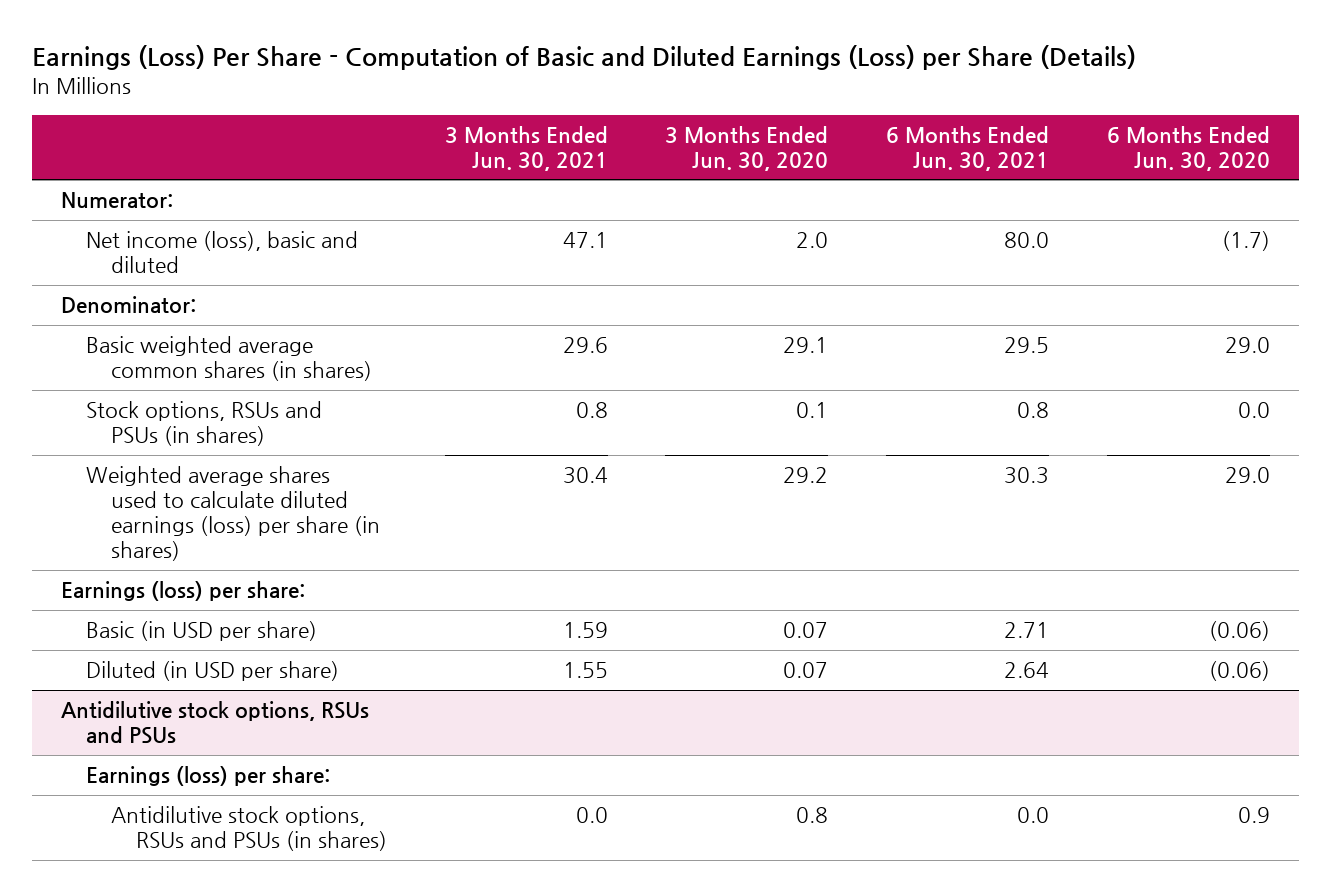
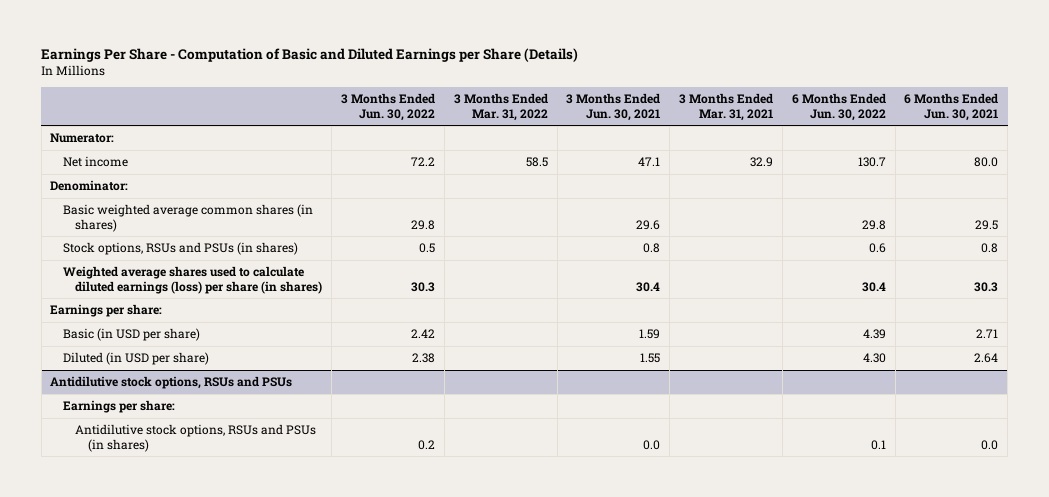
[31,44,1136,70] Earnings (Loss) Per Share - Computation of Basic and Diluted Earnings (Loss) per Share (Details) -> [41,48,579,63] Earnings Per Share - Computation of Basic and Diluted Earnings per Share (Details)
[665,125,829,171] 3 Months Ended Jun. 30, 2020 -> none
[1107,125,1271,171] 6 Months Ended Jun. 30, 2020 -> none
none -> [341,93,436,121] 3 Months Ended Jun. 30, 2022
none -> [453,93,548,121] 3 Months Ended Mar. 31, 2022
none -> [679,93,774,121] 3 Months Ended Mar. 31, 2021
none -> [791,93,886,121] 6 Months Ended Jun. 30, 2022
[85,231,358,274] Net income (loss), basic and diluted -> [62,156,128,168] Net income
[60,581,305,602] Earnings (loss) per share: -> [50,304,163,318] Earnings per share:
[85,766,330,787] Earnings (loss) per share: -> [62,400,175,414] Earnings per share:

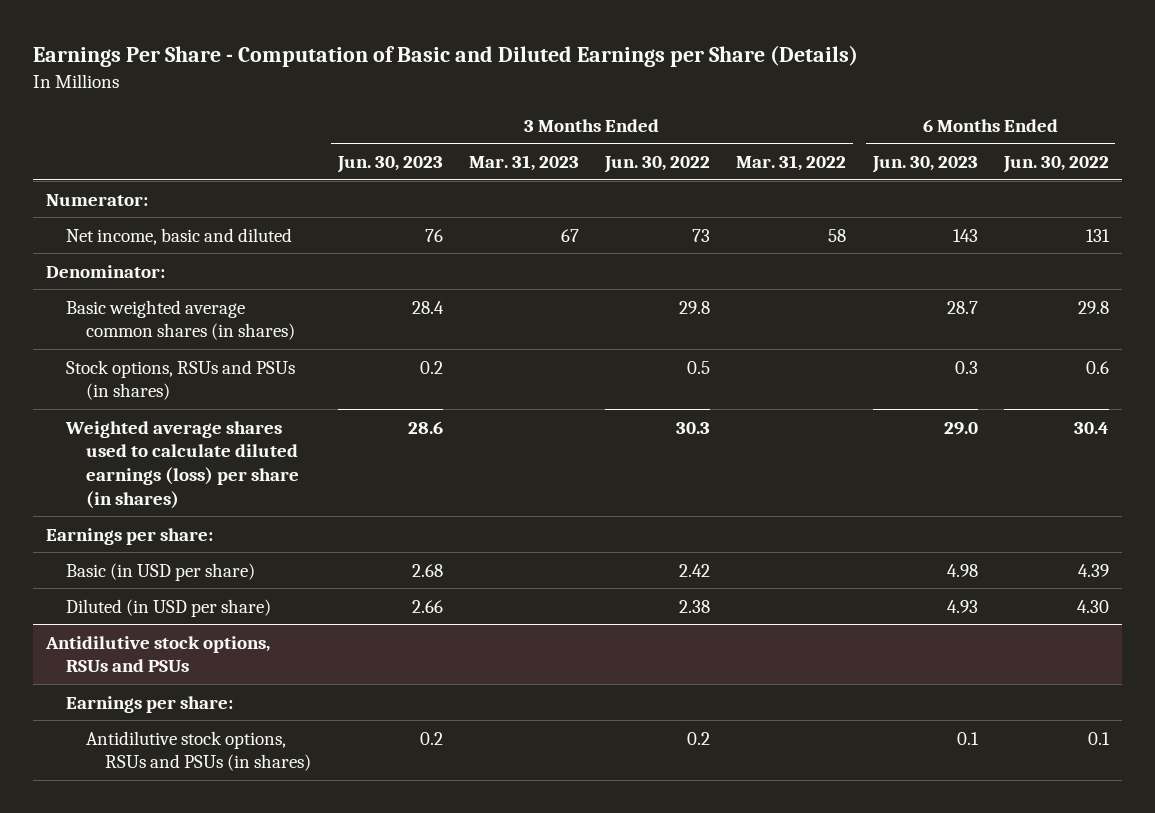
[566,93,661,121] 3 Months Ended Jun. 30, 2021 -> none
[679,93,774,121] 3 Months Ended Mar. 31, 2021 -> none
[904,93,999,121] 6 Months Ended Jun. 30, 2021 -> none
none -> [336,156,443,174] Jun. 30, 2023
none -> [468,155,579,172] Mar. 31, 2023
none -> [871,156,978,174] Jun. 30, 2023
[62,156,128,168] Net income -> [65,227,292,245] Net income, basic and diluted
[411,157,436,167] 72.2 -> [692,228,711,242] 73
[525,157,548,168] 58.5 -> [828,228,847,242] 58
[857,157,886,168] 130.7 -> [1085,228,1110,242] 131

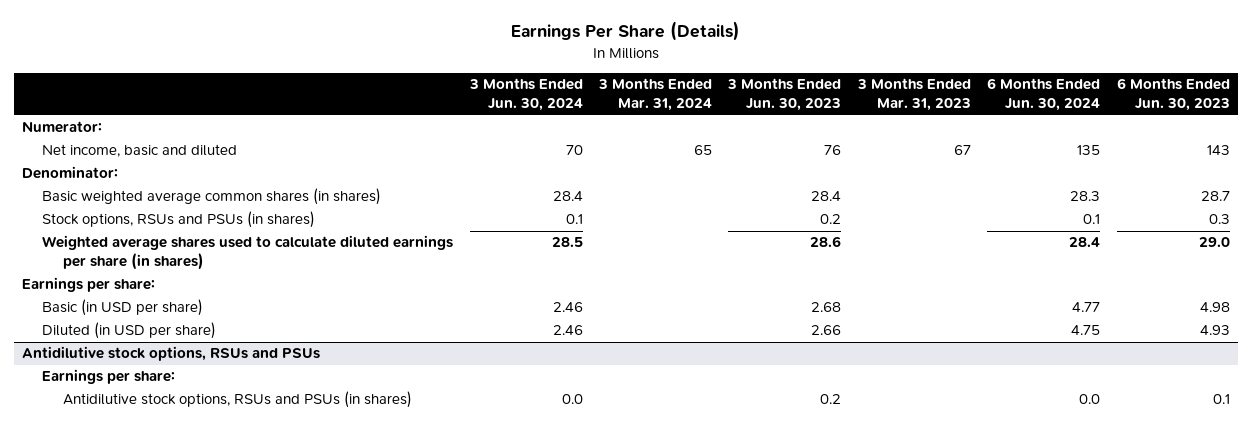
[32,45,858,68] Earnings Per Share - Computation of Basic and Diluted Earnings per Share (Details) -> [510,21,740,42] Earnings Per Share (Details)
[604,156,711,174] Jun. 30, 2022 -> none
[736,155,847,172] Mar. 31, 2022 -> none
[1002,156,1109,174] Jun. 30, 2022 -> none
none -> [468,78,583,112] 3 Months Ended Jun. 30, 2024
none -> [598,78,713,112] 3 Months Ended Mar. 31, 2024
none -> [987,78,1101,112] 6 Months Ended Jun. 30, 2024
[64,420,299,509] Weighted average shares used to calculate diluted earnings (loss) per share (in shares) -> [42,235,454,271] Weighted average shares used to calculate diluted earnings per share (in shares)

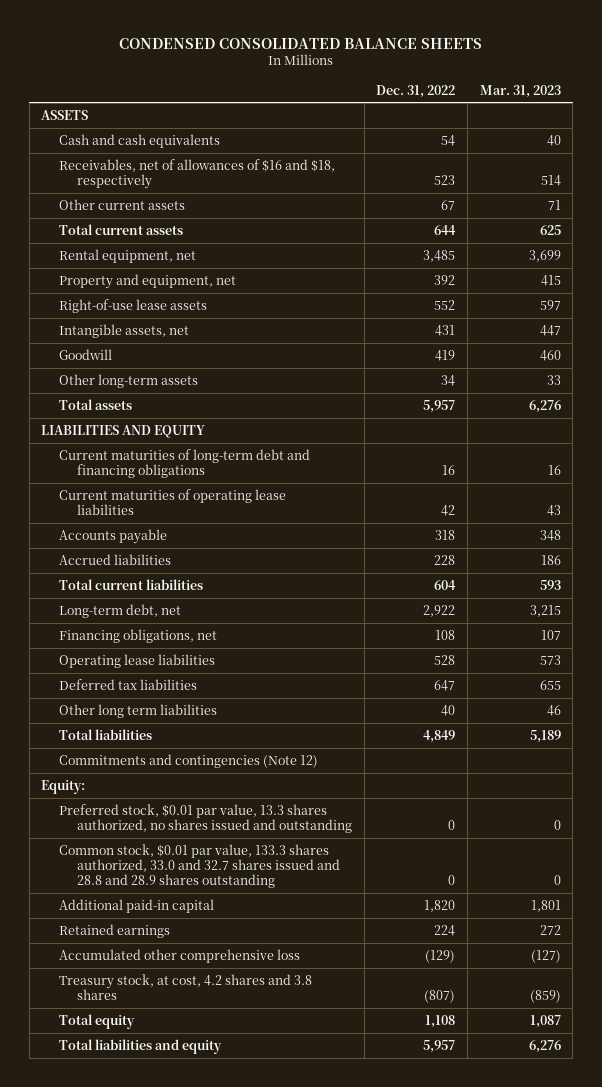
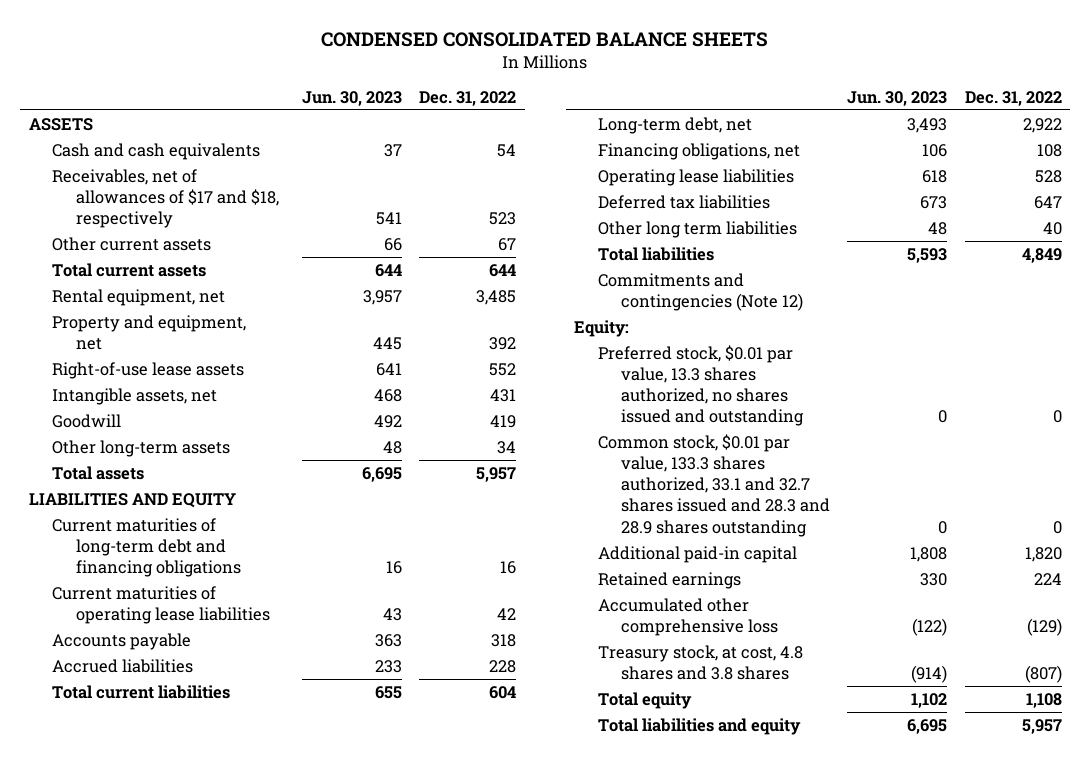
[479,84,561,98] Mar. 31, 2023 -> none
none -> [301,90,402,106] Jun. 30, 2023
[59,158,336,189] Receivables, net of allowances of $16 and $18, respectively -> [52,168,279,229] Receivables, net of allowances of $17 and $18, respectively
[59,843,341,889] Common stock, $0.01 par value, 133.3 shares authorized, 33.0 and 32.7 shares issued and 28.8 and 28.9 shares outstanding -> [597,433,831,537] Common stock, $0.01 par value, 133.3 shares authorized, 33.1 and 32.7 shares issued and 28.3 and 28.9 shares outstanding
[59,973,313,1000] Treasury stock, at cost, 4.2 shares and 3.8 shares -> [597,644,803,681] Treasury stock, at cost, 4.8 shares and 3.8 shares

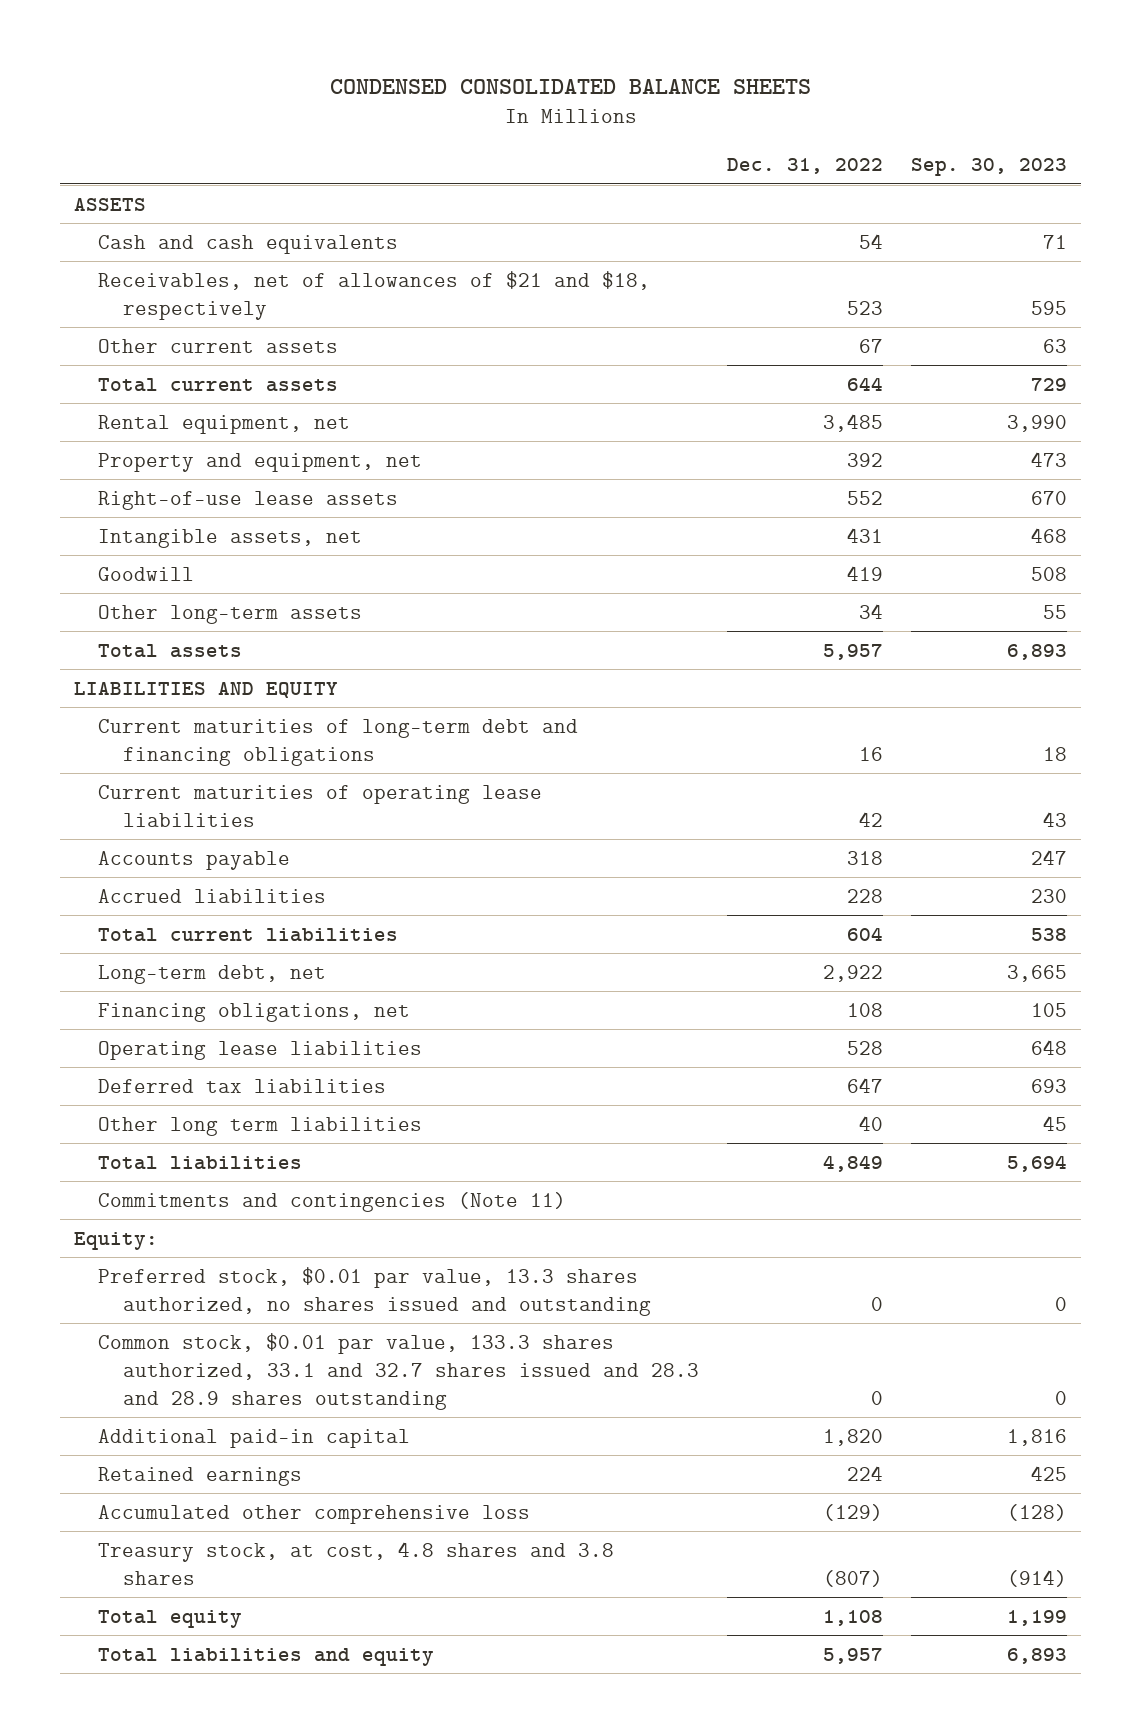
[301,90,402,106] Jun. 30, 2023 -> none
none -> [911,158,1068,177] Sep. 30, 2023
[52,168,279,229] Receivables, net of allowances of $17 and $18, respectively -> [98,270,651,320] Receivables, net of allowances of $21 and $18, respectively
[597,272,804,312] Commitments and contingencies (Note 12) -> [98,1191,567,1212] Commitments and contingencies (Note 11)

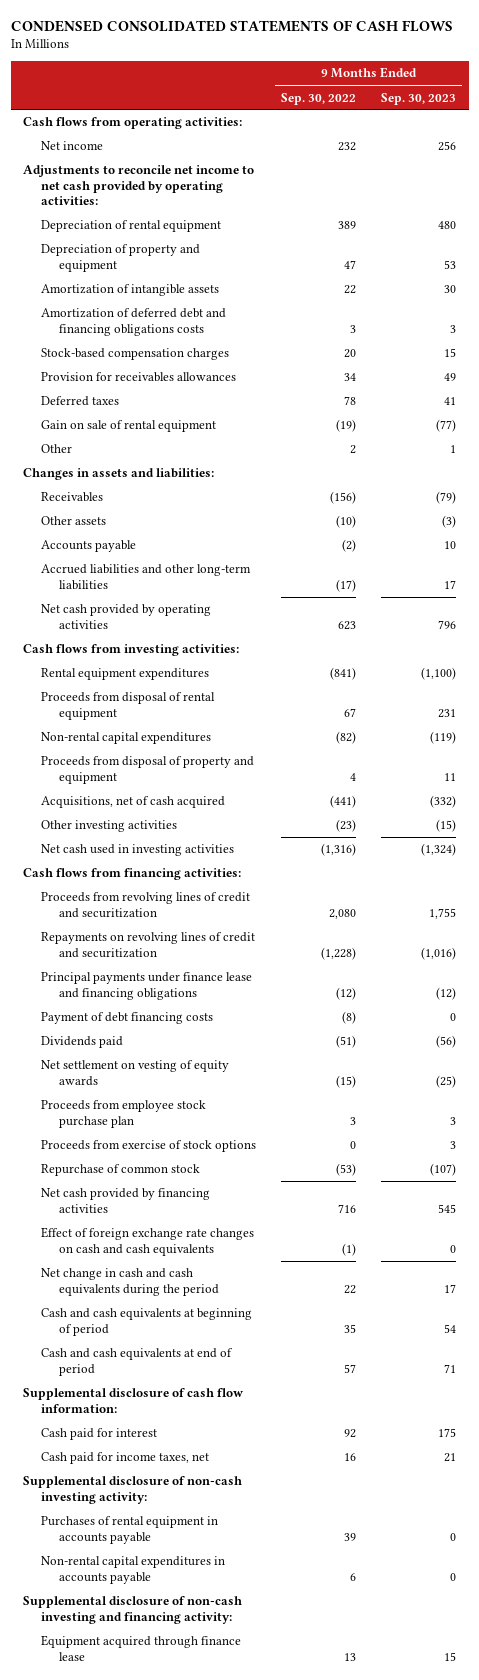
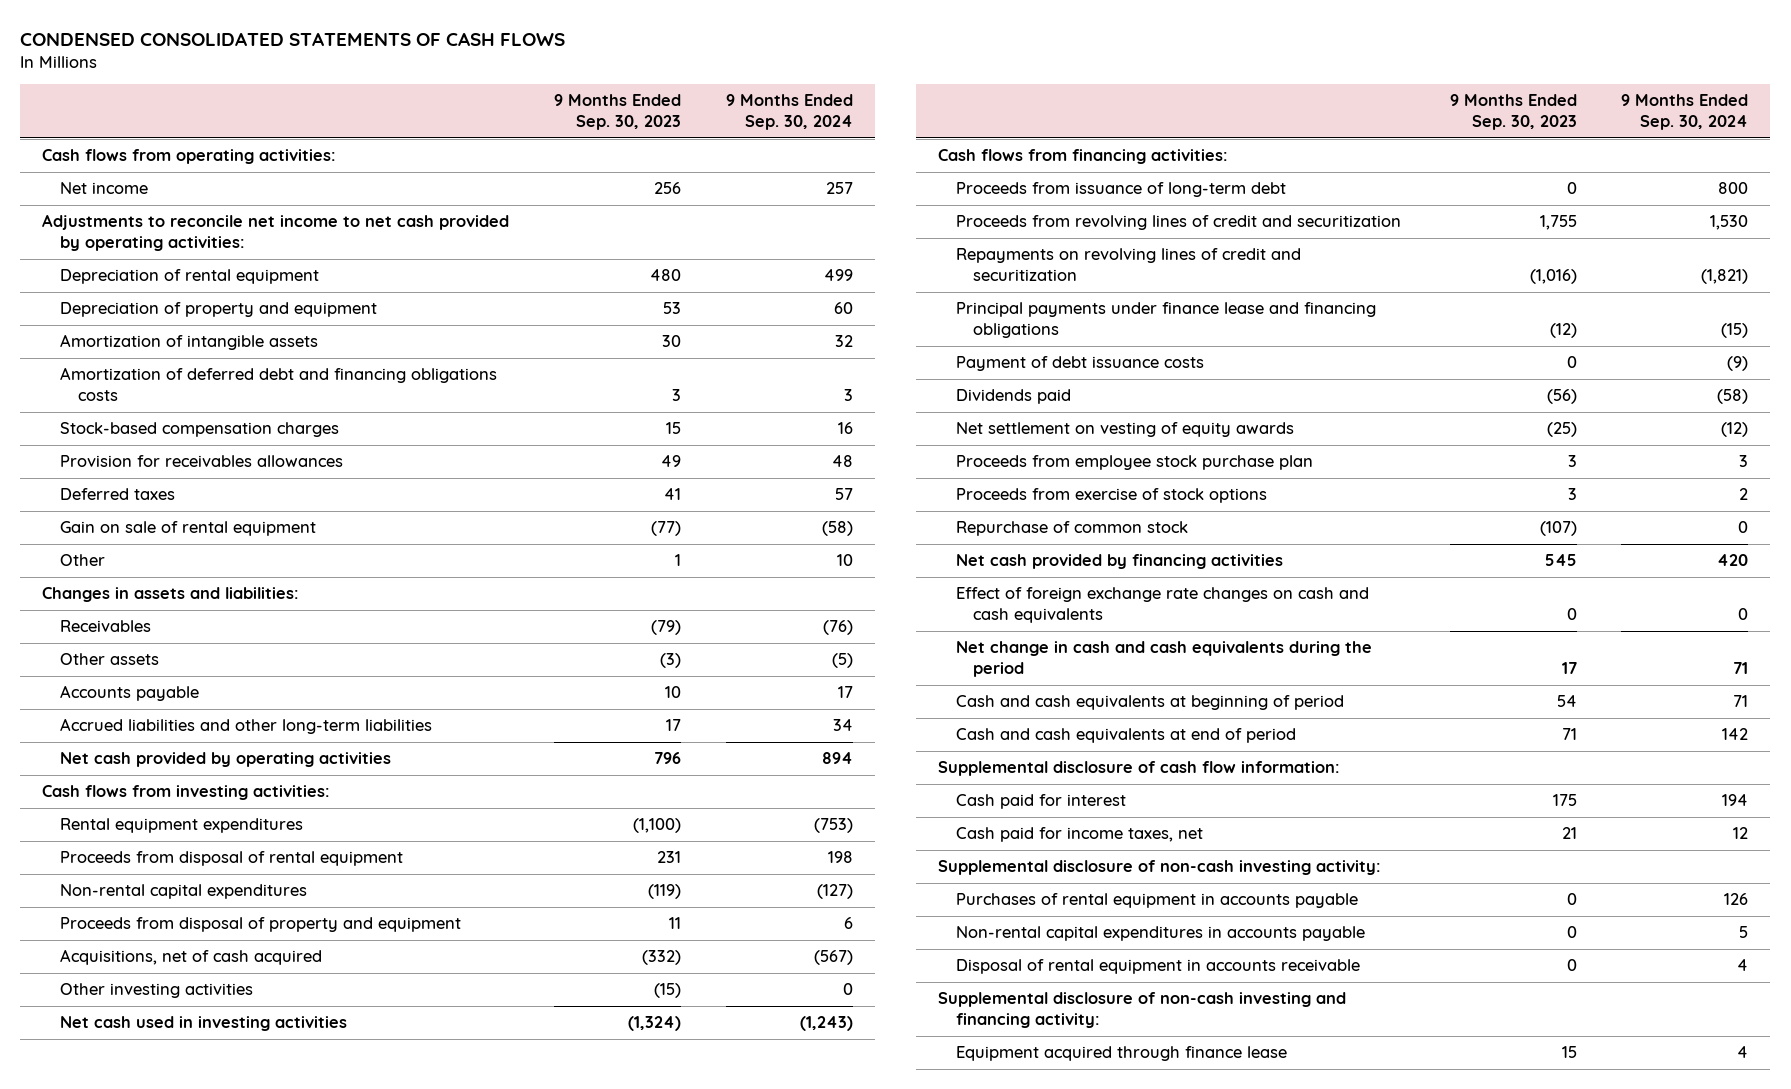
[281,92,357,105] Sep. 30, 2022 -> none
none -> [725,94,853,130] 9 Months Ended Sep. 30, 2024
none -> [955,182,1286,198] Proceeds from issuance of long-term debt
[41,1012,214,1025] Payment of debt financing costs -> [955,356,1204,372] Payment of debt issuance costs
none -> [955,959,1360,975] Disposal of rental equipment in accounts receivable

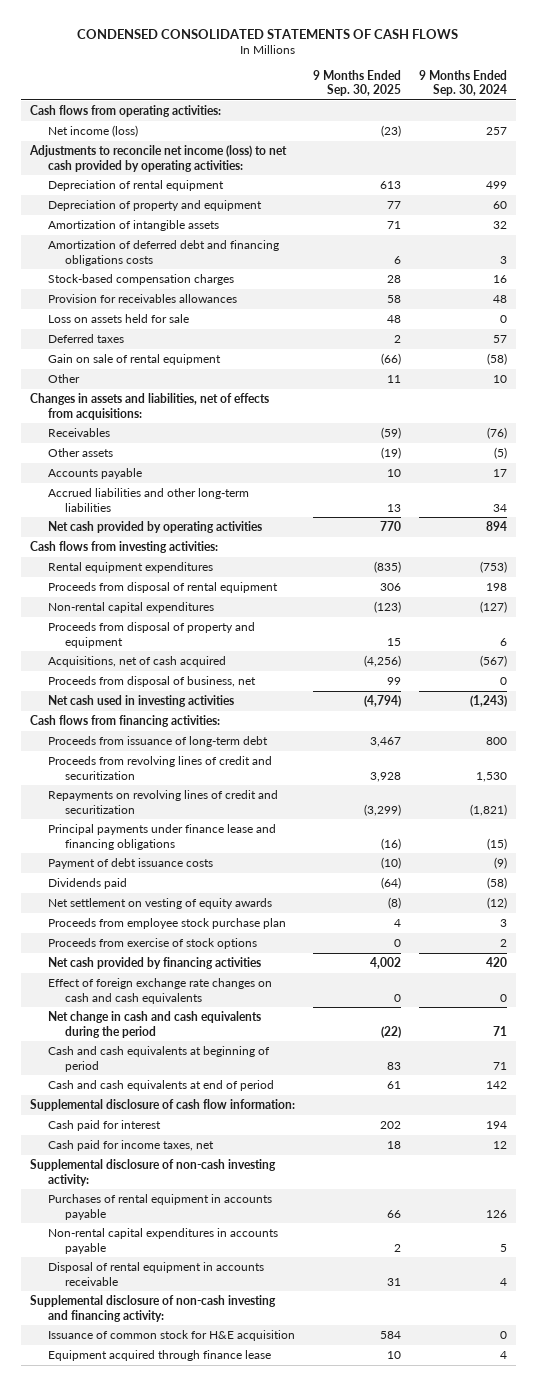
[553,94,681,130] 9 Months Ended Sep. 30, 2023 -> none
none -> [312,69,401,97] 9 Months Ended Sep. 30, 2025
[60,182,149,195] Net income -> [47,125,138,138] Net income (loss)
[42,214,510,251] Adjustments to reconcile net income to net cash provided by operating activities: -> [28,145,287,172] Adjustments to reconcile net income (loss) to net cash provided by operating activities:
none -> [47,314,189,324] Loss on assets held for sale
[42,587,300,603] Changes in assets and liabilities: -> [29,393,269,420] Changes in assets and liabilities, net of effects from acquisitions:
[60,983,254,999] Other investing activities -> none
none -> [47,676,256,688] Proceeds from disposal of business, net
[955,521,1188,537] Repurchase of common stock -> none
none -> [47,1330,295,1342] Issuance of common stock for H&E acquisition

